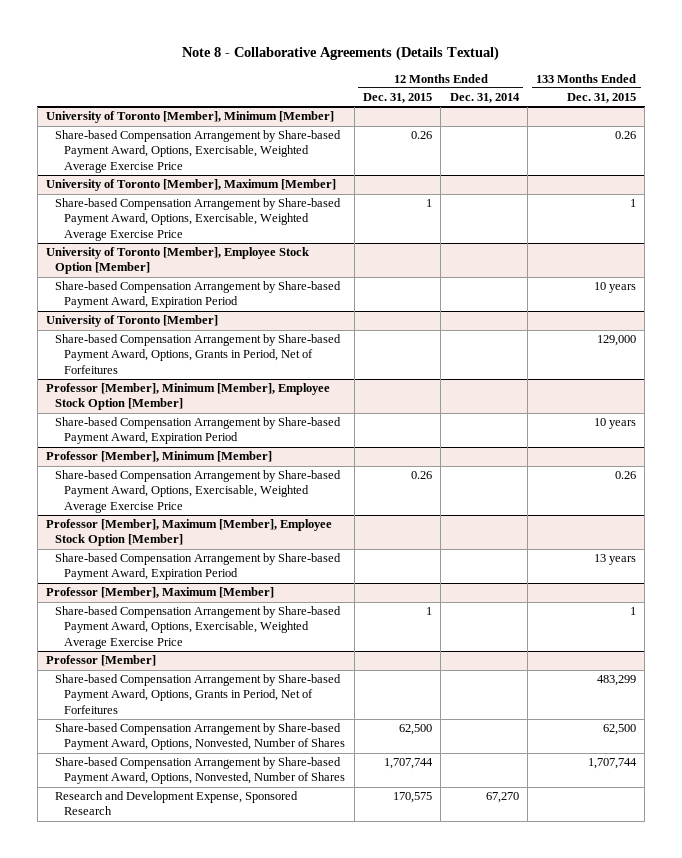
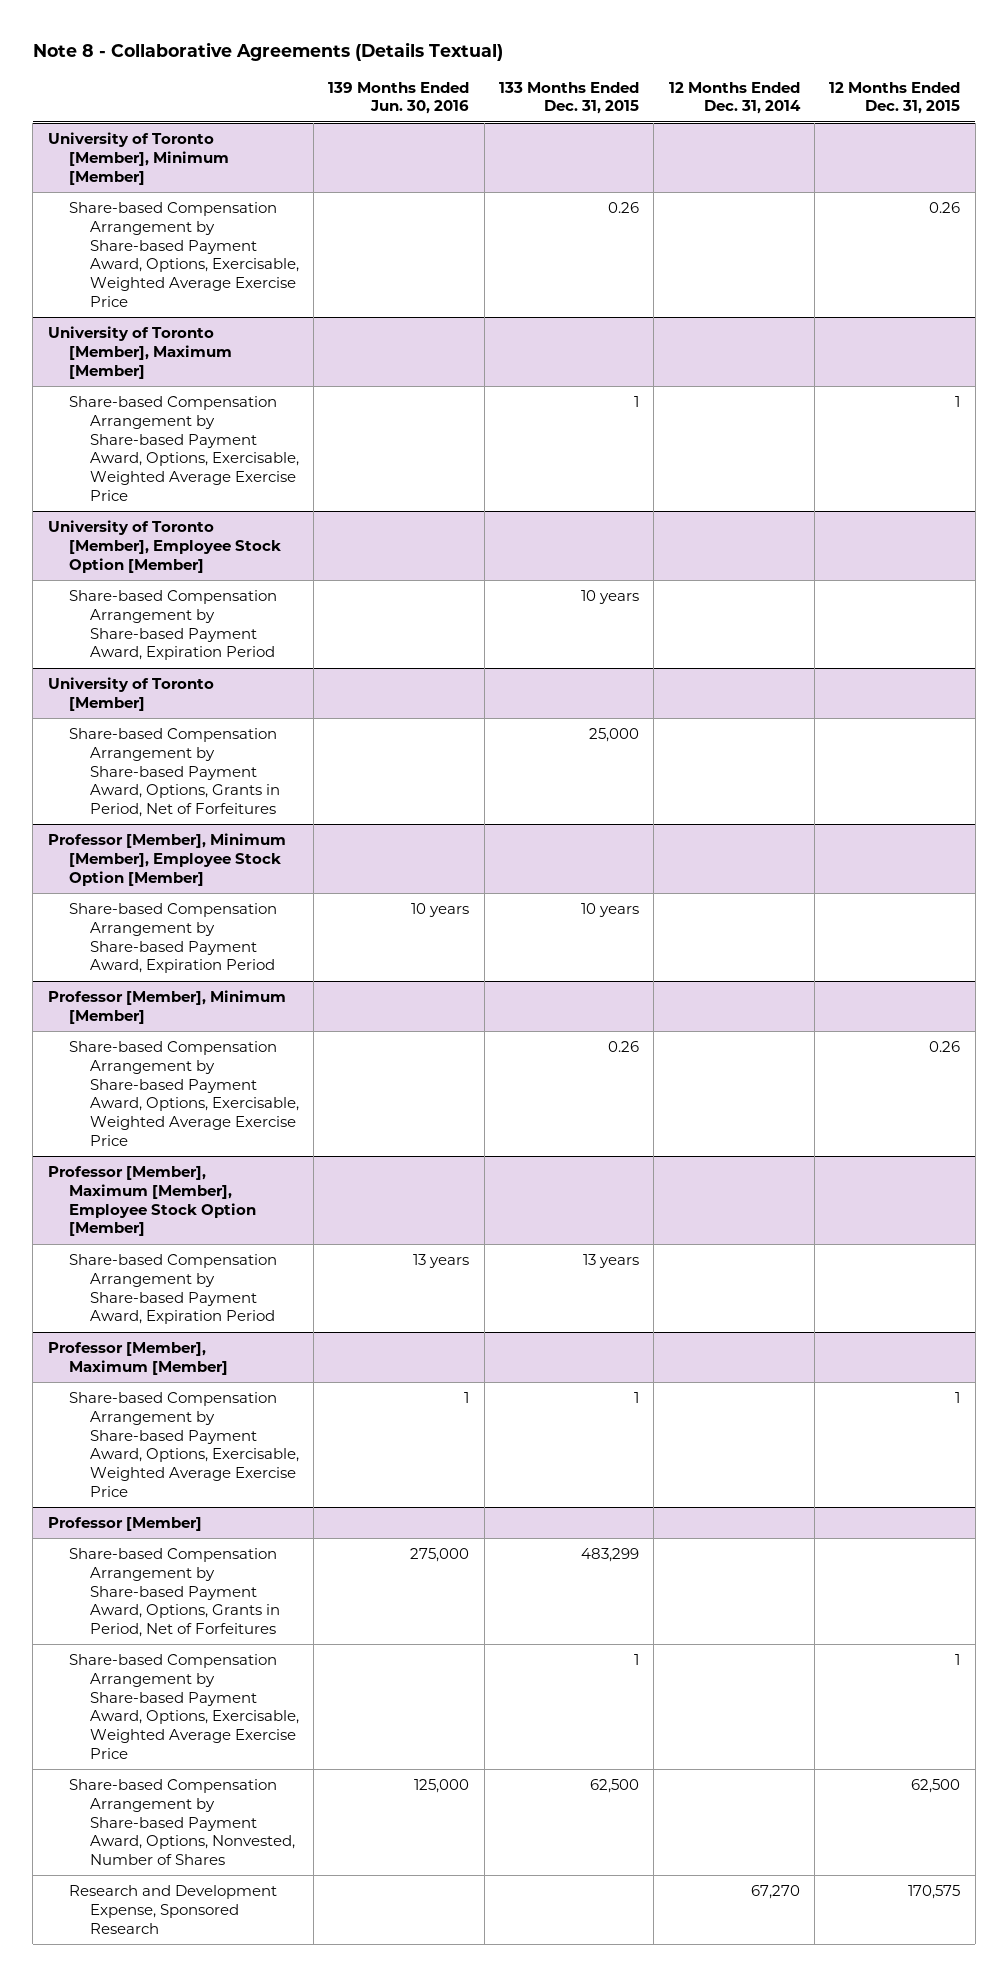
none -> [328,81,470,115] 139 Months Ended Jun. 30, 2016
[597,335,637,347] 129,000 -> [589,727,640,742] 25,000
none -> [68,1653,299,1760] Share-based Compensation Arrangement by Share-based Payment Award, Options, Exercisable, Weighted Average Exercise Price
[55,757,346,785] Share-based Compensation Arrangement by Share-based Payment Award, Options, Nonvested, Number of Shares -> none

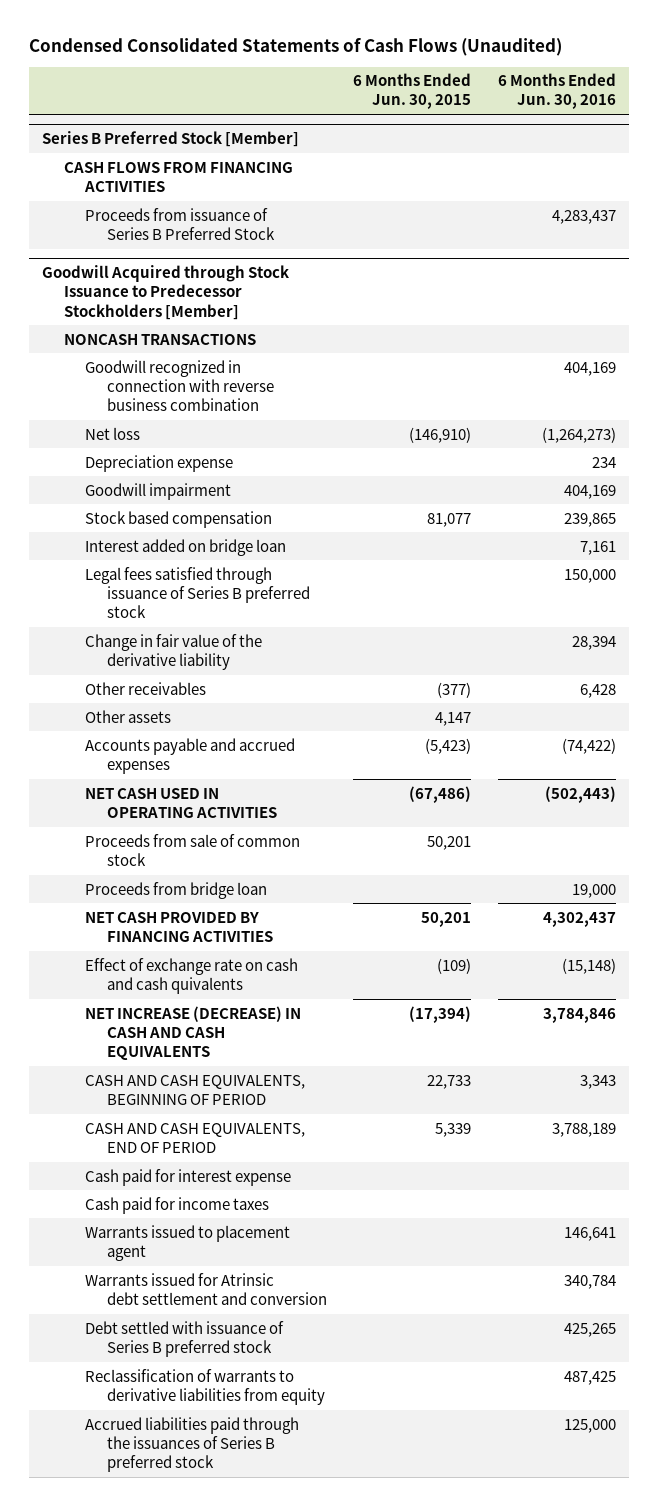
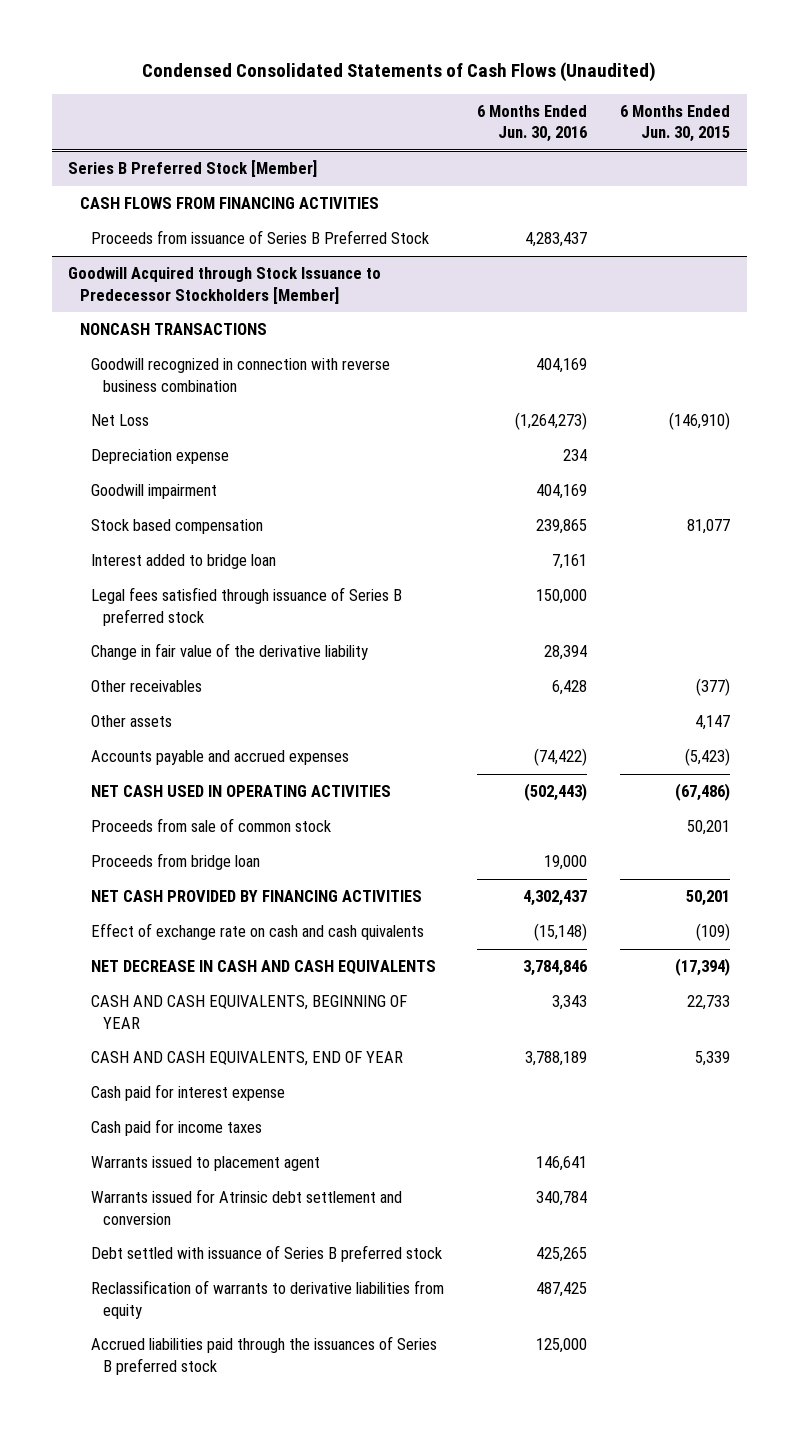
[85,426,141,440] Net loss -> [91,414,150,427] Net Loss
[85,538,287,556] Interest added on bridge loan -> [91,554,277,570] Interest added to bridge loan
[85,1005,302,1061] NET INCREASE (DECREASE) IN CASH AND CASH EQUIVALENTS -> [91,960,437,975] NET DECREASE IN CASH AND CASH EQUIVALENTS
[85,1074,306,1105] CASH AND CASH EQUIVALENTS, BEGINNING OF PERIOD -> [91,995,408,1029] CASH AND CASH EQUIVALENTS, BEGINNING OF YEAR
[85,1122,306,1153] CASH AND CASH EQUIVALENTS, END OF PERIOD -> [91,1051,404,1067] CASH AND CASH EQUIVALENTS, END OF YEAR

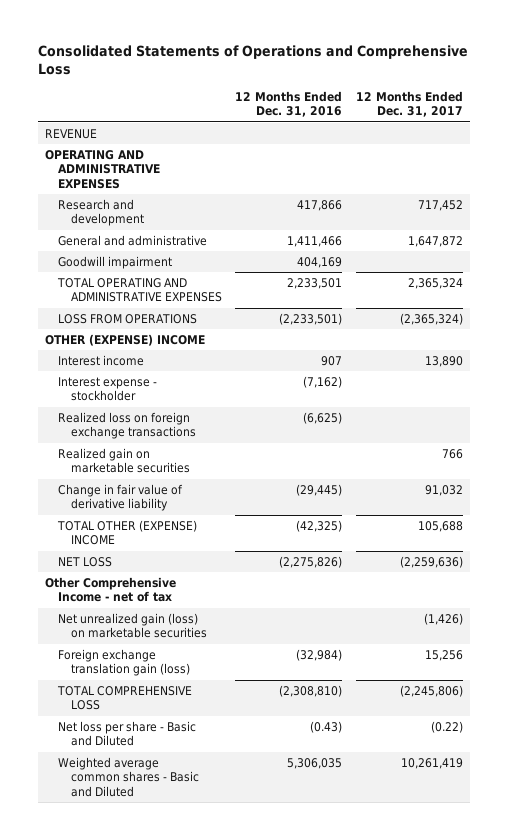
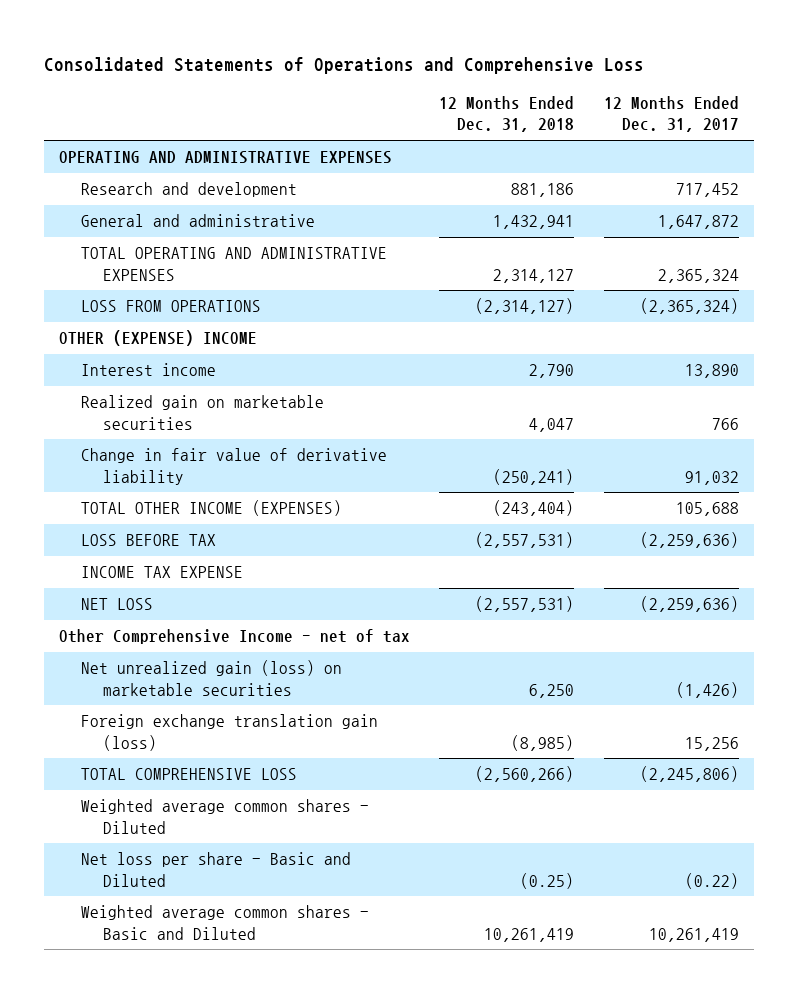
[235,90,343,118] 12 Months Ended Dec. 31, 2016 -> none
none -> [439,96,575,133] 12 Months Ended Dec. 31, 2018
[45,128,98,139] REVENUE -> none
[58,255,173,269] Goodwill impairment -> none
[58,376,158,402] Interest expense - stockholder -> none
[58,411,196,440] Realized loss on foreign exchange transactions -> none
[57,519,198,546] TOTAL OTHER (EXPENSE) INCOME -> [81,500,343,517] TOTAL OTHER INCOME (EXPENSES)
none -> [81,534,217,547] LOSS BEFORE TAX
none -> [81,566,244,579] INCOME TAX EXPENSE
none -> [81,799,370,834] Weighted average common shares - Diluted

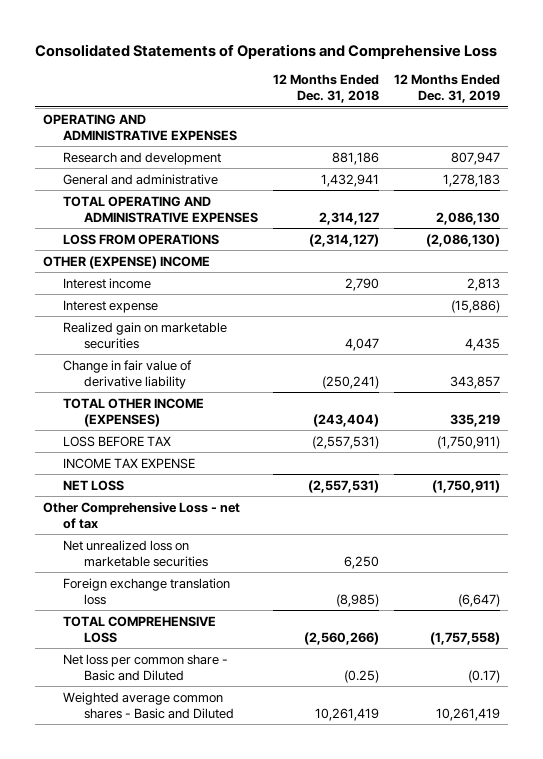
[603,96,739,133] 12 Months Ended Dec. 31, 2017 -> none
none -> [394,74,501,104] 12 Months Ended Dec. 31, 2019
none -> [63,299,159,313] Interest expense
[58,629,410,645] Other Comprehensive Income - net of tax -> [42,501,240,529] Other Comprehensive Loss - net of tax
[81,660,343,696] Net unrealized gain (loss) on marketable securities -> [63,539,208,567] Net unrealized loss on marketable securities
[81,714,379,751] Foreign exchange translation gain (loss) -> [63,577,231,605] Foreign exchange translation loss
[81,799,370,834] Weighted average common shares - Diluted -> none
[81,852,352,887] Net loss per share - Basic and Diluted -> [63,653,229,681] Net loss per common share - Basic and Diluted

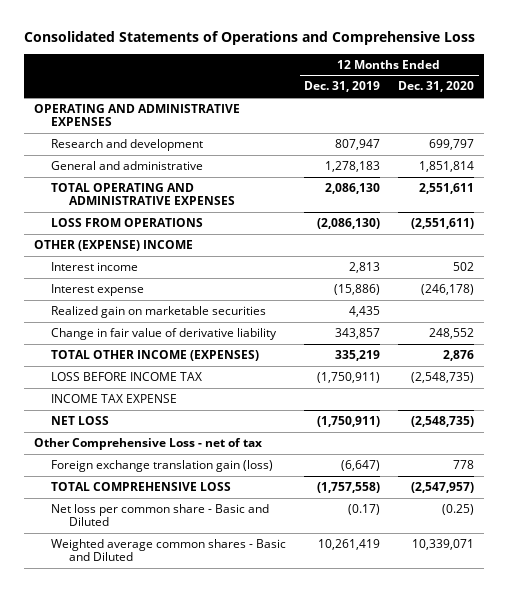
[272,74,379,104] 12 Months Ended Dec. 31, 2018 -> none
none -> [398,81,475,93] Dec. 31, 2020
[63,435,172,447] LOSS BEFORE TAX -> [51,371,203,381] LOSS BEFORE INCOME TAX
[63,539,208,567] Net unrealized loss on marketable securities -> none
[63,577,231,605] Foreign exchange translation loss -> [51,459,274,472] Foreign exchange translation gain (loss)

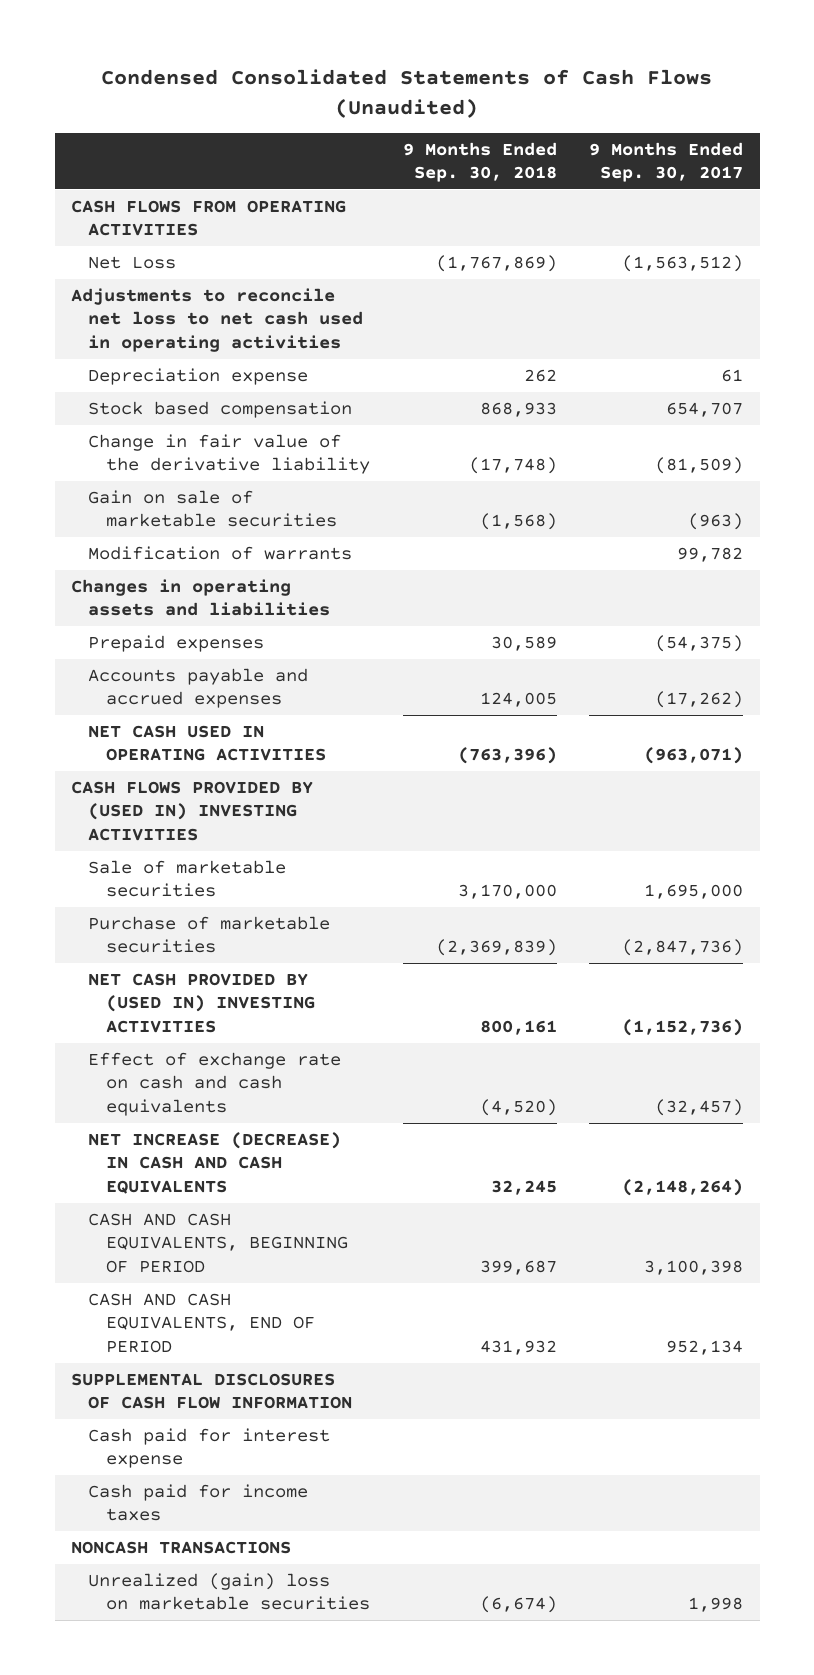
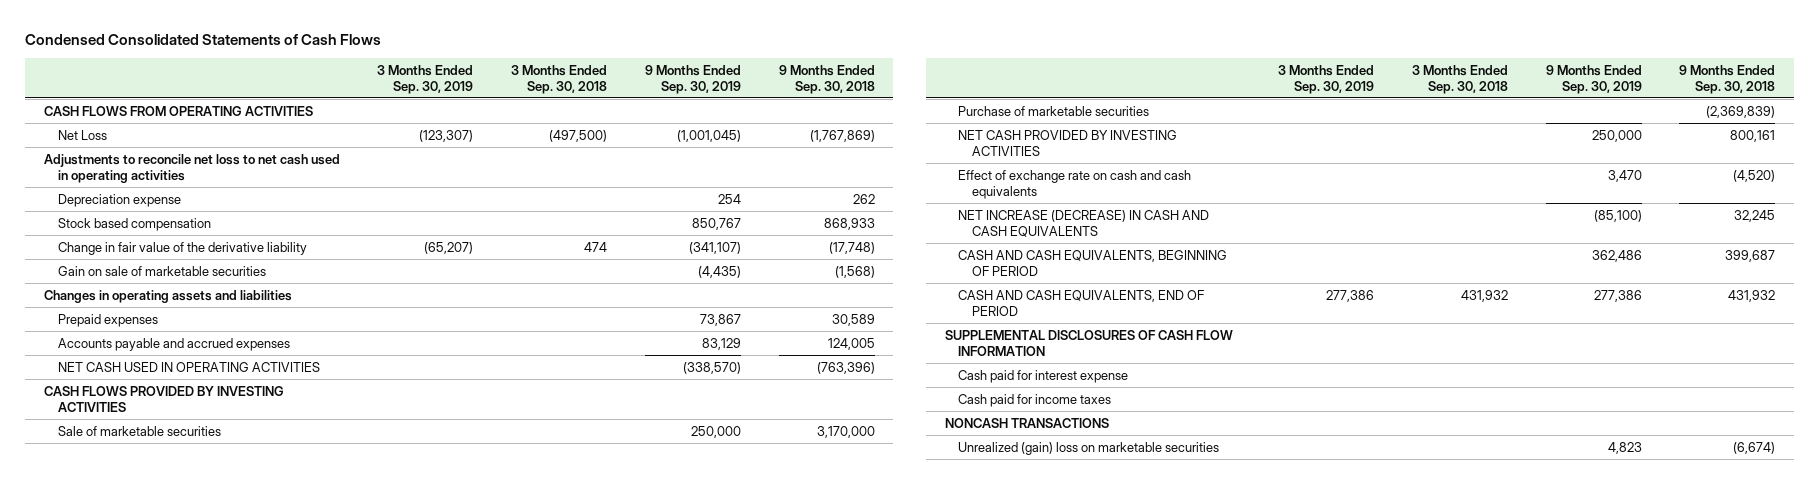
[101,69,713,118] Condensed Consolidated Statements of Cash Flows (Unaudited) -> [24,34,381,46] Condensed Consolidated Statements of Cash Flows
[589,141,744,183] 9 Months Ended Sep. 30, 2017 -> none
none -> [377,64,474,94] 3 Months Ended Sep. 30, 2019
none -> [511,64,608,94] 3 Months Ended Sep. 30, 2018
none -> [644,64,741,94] 9 Months Ended Sep. 30, 2019
[88,545,353,560] Modification of warrants -> none
[70,780,313,841] CASH FLOWS PROVIDED BY (USED IN) INVESTING ACTIVITIES -> [43,385,284,412] CASH FLOWS PROVIDED BY INVESTING ACTIVITIES
[88,972,315,1033] NET CASH PROVIDED BY (USED IN) INVESTING ACTIVITIES -> [958,129,1178,156] NET CASH PROVIDED BY INVESTING ACTIVITIES

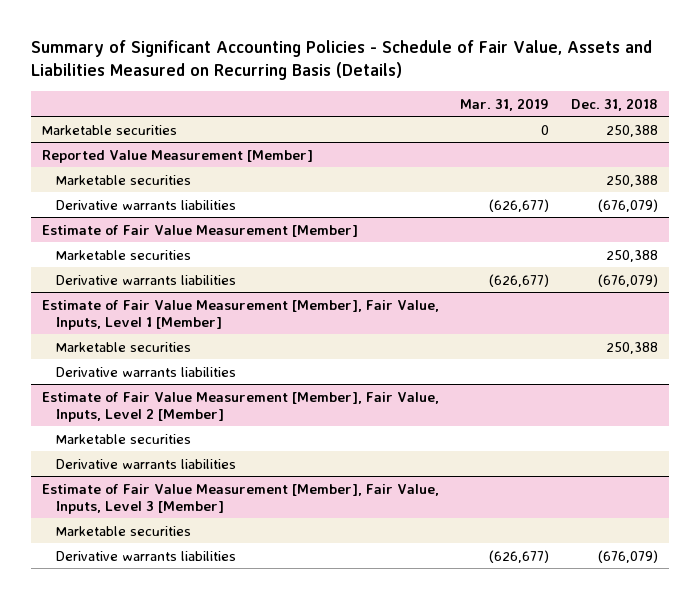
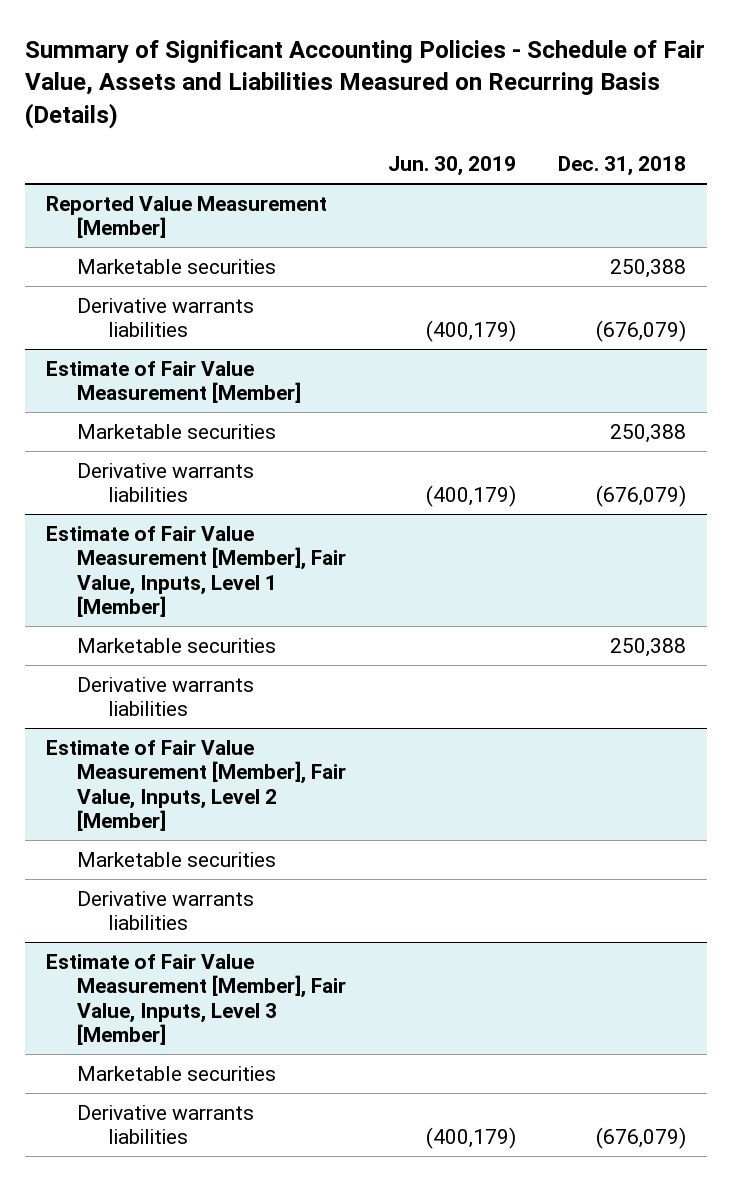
[460,97,550,111] Mar. 31, 2019 -> none
none -> [388,156,517,177] Jun. 30, 2019
[41,124,177,135] Marketable securities -> none

